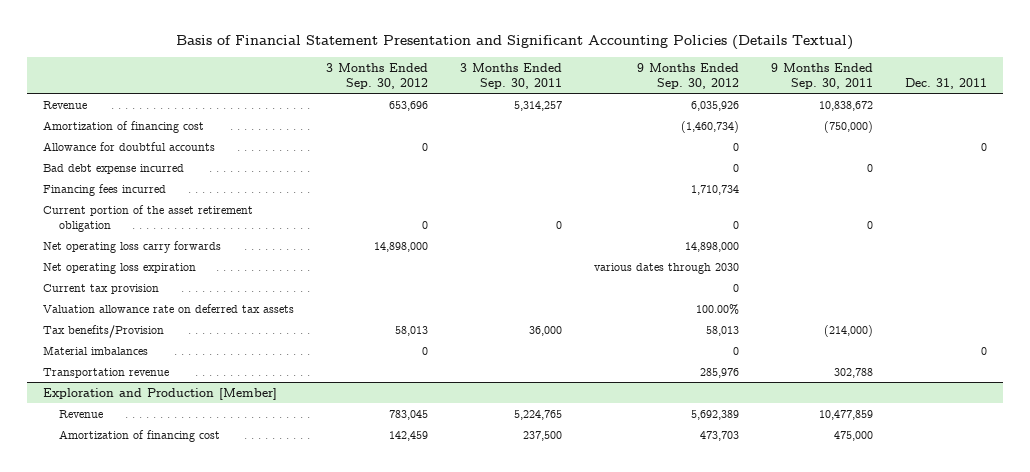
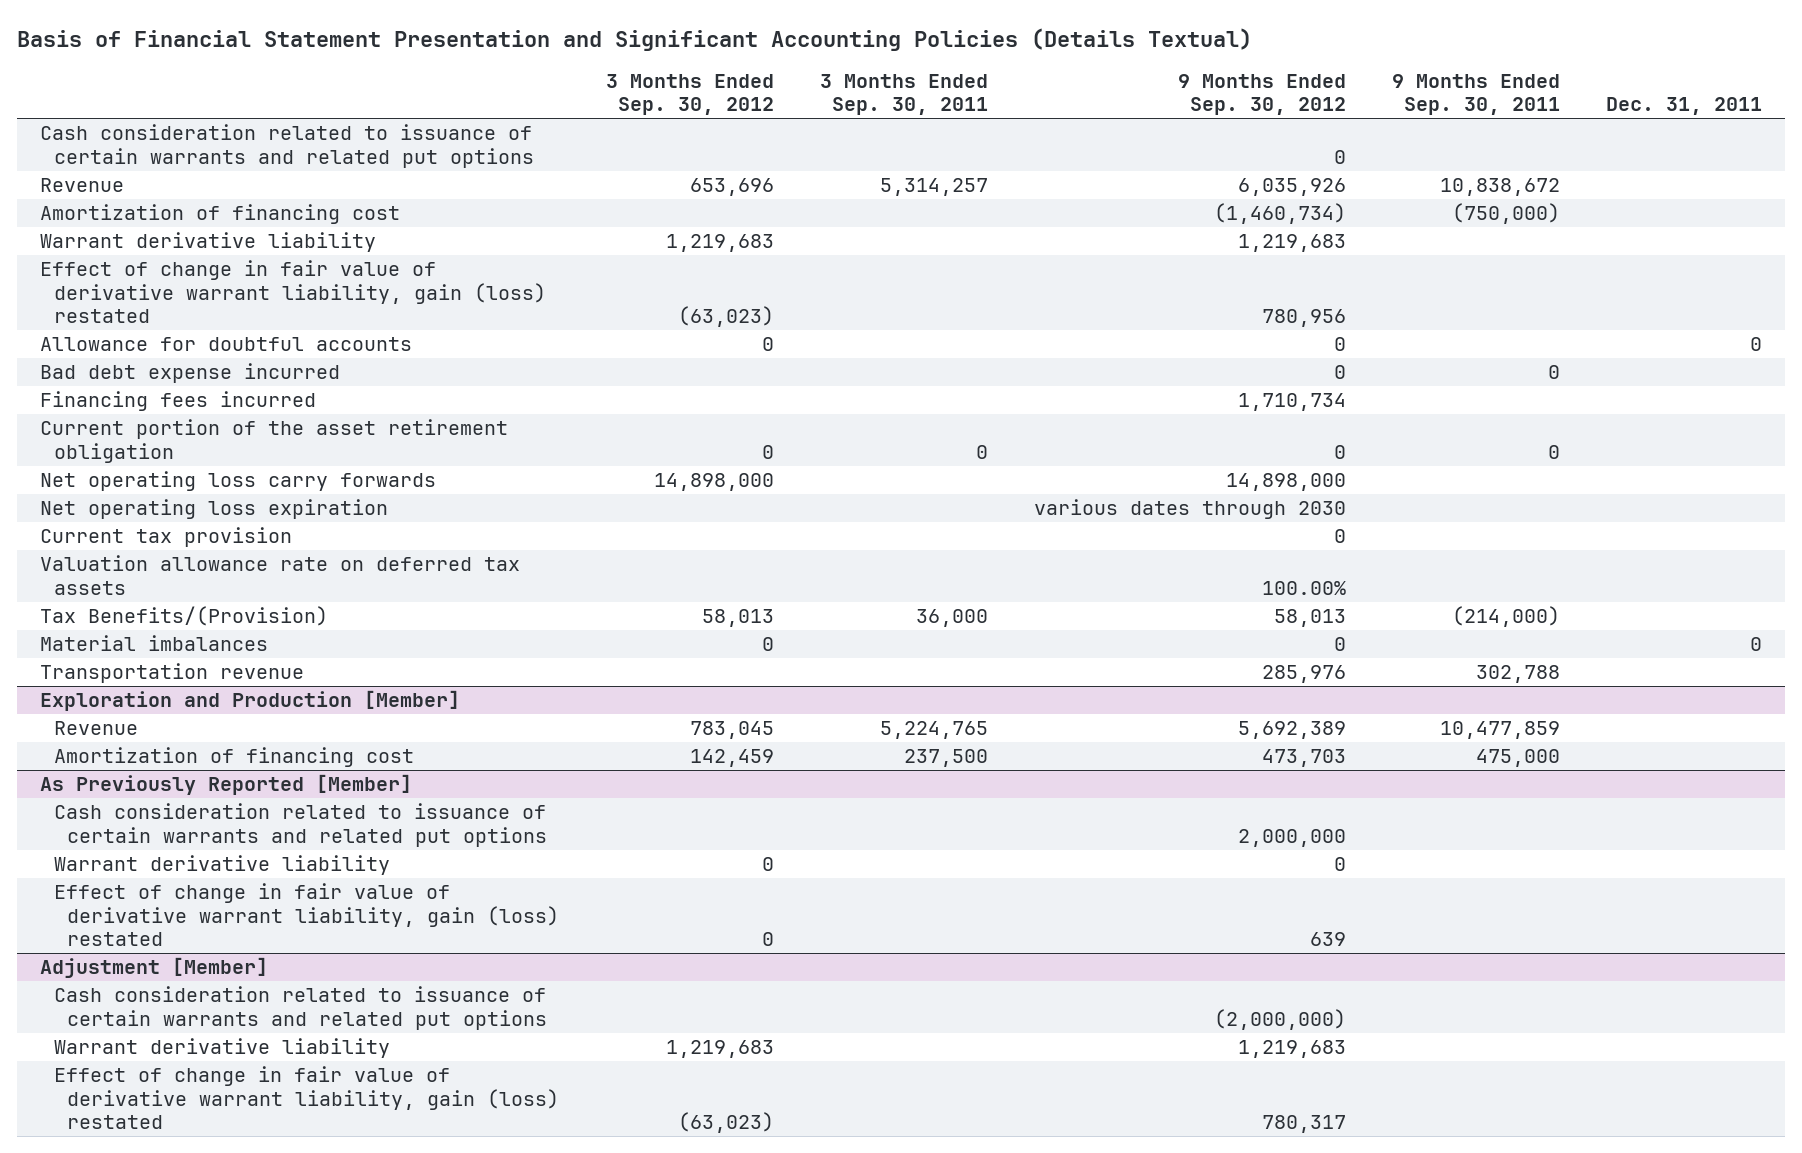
none -> [40,124,534,168] Cash consideration related to issuance of certain warrants and related put options
none -> [40,232,377,253] Warrant derivative liability
none -> [40,260,546,324] Effect of change in fair value of derivative warrant liability, gain (loss) restated
[42,324,164,338] Tax benefits/Provision -> [40,606,329,627] Tax Benefits/(Provision)
none -> [40,774,413,796] As Previously Reported [Member]
none -> [53,803,548,847] Cash consideration related to issuance of certain warrants and related put options
none -> [53,855,390,876] Warrant derivative liability
none -> [53,883,560,947] Effect of change in fair value of derivative warrant liability, gain (loss) restated
none -> [40,957,269,979] Adjustment [Member]
none -> [53,986,548,1030] Cash consideration related to issuance of certain warrants and related put options
none -> [53,1038,390,1059] Warrant derivative liability
none -> [53,1066,560,1130] Effect of change in fair value of derivative warrant liability, gain (loss) restated

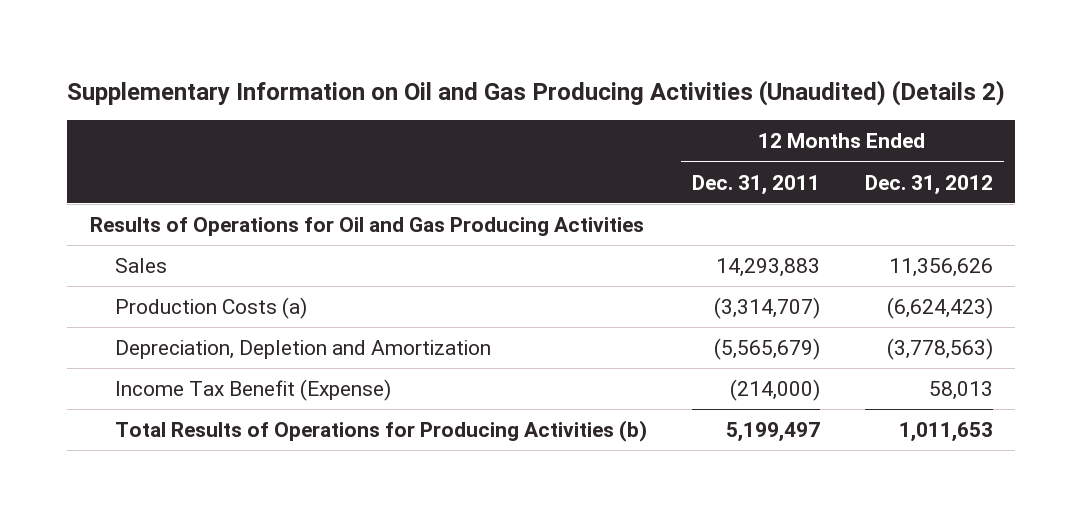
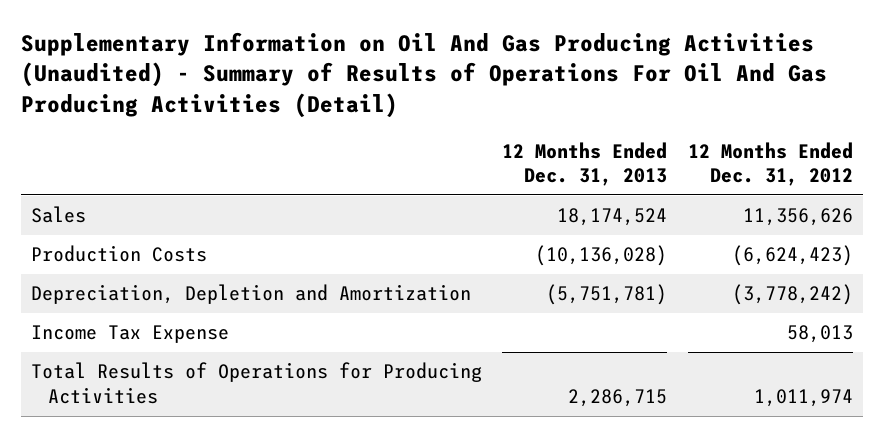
[67,79,1006,106] Supplementary Information on Oil and Gas Producing Activities (Unaudited) (Details 2) -> [20,32,827,118] Supplementary Information on Oil And Gas Producing Activities (Unaudited) - Summary of Results of Operations For Oil And Gas Producing Activities (Detail)
[691,174,820,195] Dec. 31, 2011 -> none
none -> [502,141,668,187] 12 Months Ended Dec. 31, 2013
[89,217,644,237] Results of Operations for Oil and Gas Producing Activities -> none
[114,297,307,320] Production Costs (a) -> [31,245,208,263] Production Costs
[886,338,993,361] (3,778,563) -> [731,284,853,306] (3,778,242)
[114,379,391,402] Income Tax Benefit (Expense) -> [31,325,230,344] Income Tax Expense
[114,420,647,443] Total Results of Operations for Producing Activities (b) -> [31,362,483,404] Total Results of Operations for Producing Activities
[898,422,993,443] 1,011,653 -> [753,388,853,407] 1,011,974

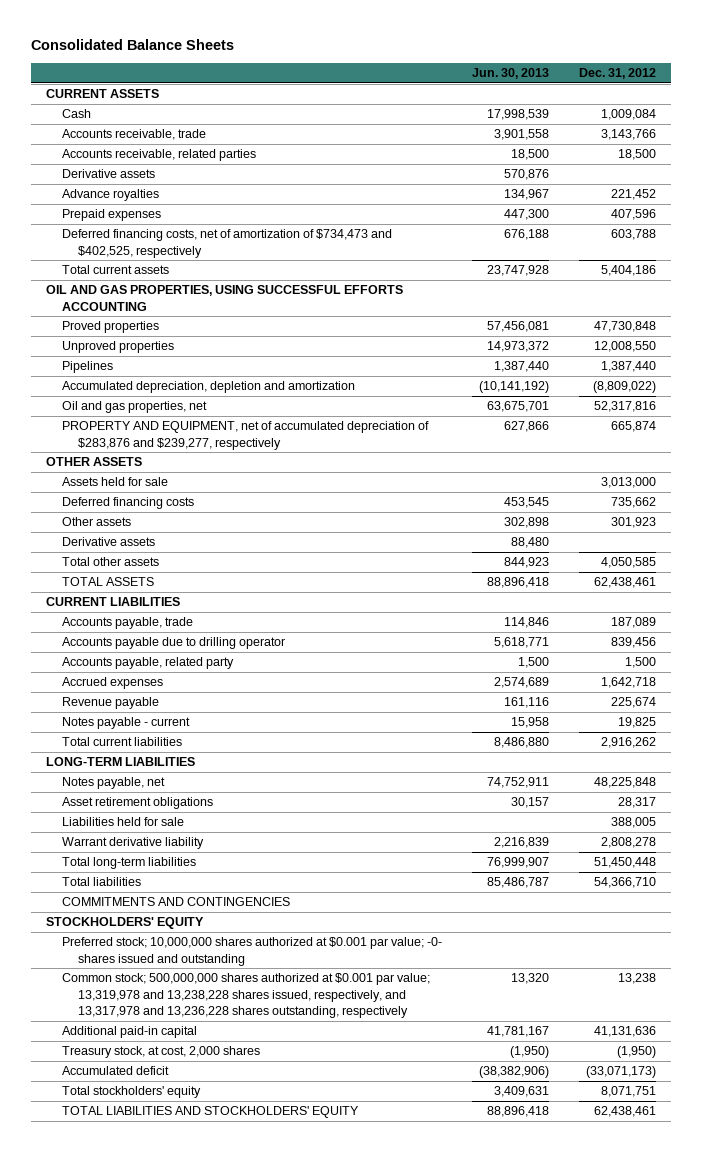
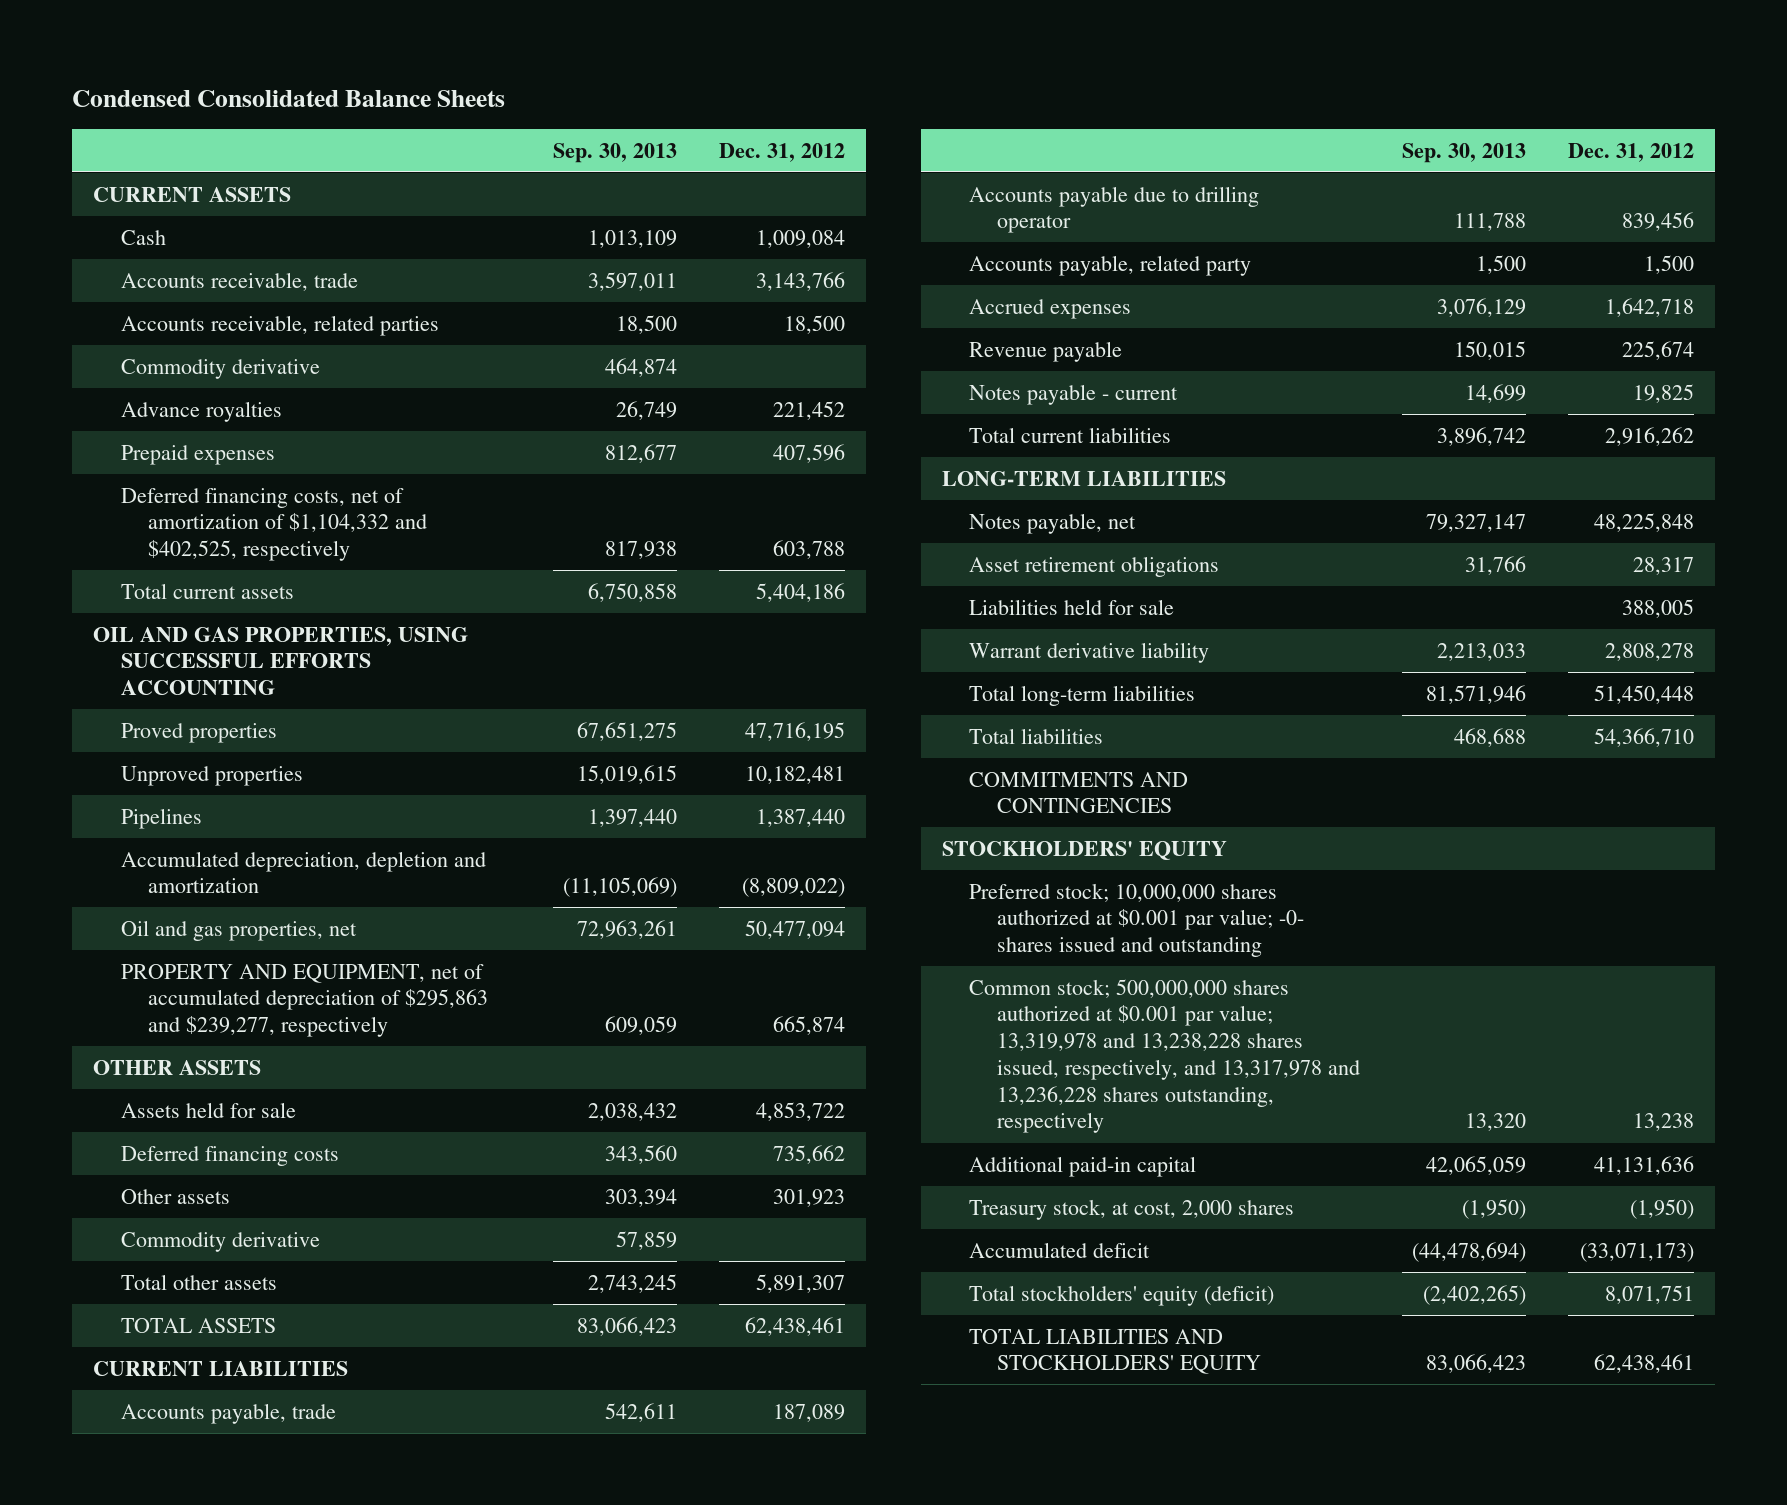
[30,39,234,51] Consolidated Balance Sheets -> [72,89,506,107] Condensed Consolidated Balance Sheets
[472,68,550,80] Jun. 30, 2013 -> none
none -> [552,142,677,163] Sep. 30, 2013
[61,169,155,179] Derivative assets -> none
none -> [120,358,320,379] Commodity derivative
[61,229,392,258] Deferred financing costs, net of amortization of $734,473 and $402,525, respectively -> [120,487,427,562] Deferred financing costs, net of amortization of $1,104,332 and $402,525, respectively
[594,321,657,333] 47,730,848 -> [744,721,845,741] 47,716,195
[594,341,657,353] 12,008,550 -> [744,765,845,784] 10,182,481
[594,401,657,413] 52,317,816 -> [744,919,845,939] 50,477,094
[61,421,429,450] PROPERTY AND EQUIPMENT, net of accumulated depreciation of $283,876 and $239,277, respectively -> [120,963,488,1038] PROPERTY AND EQUIPMENT, net of accumulated depreciation of $295,863 and $239,277, respectively
[601,477,657,489] 3,013,000 -> [755,1101,845,1121] 4,853,722
[61,537,155,547] Derivative assets -> none
none -> [120,1231,320,1252] Commodity derivative
[601,557,657,569] 4,050,585 -> [755,1273,845,1293] 5,891,307
[61,1086,201,1099] Total stockholders' equity -> [969,1284,1275,1306] Total stockholders' equity (deficit)

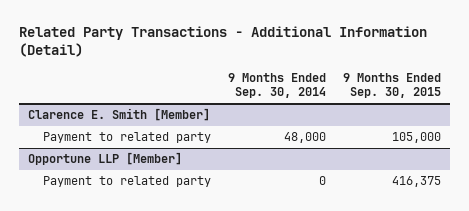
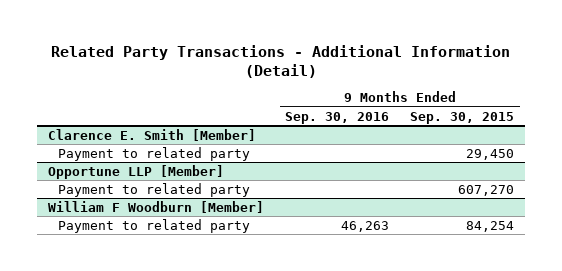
[228,72,327,99] 9 Months Ended Sep. 30, 2014 -> none
none -> [285,111,390,124] Sep. 30, 2016
[392,132,442,144] 105,000 -> [466,148,515,160] 29,450
[392,176,442,188] 416,375 -> [458,184,515,196] 607,270
none -> [48,200,265,213] William F Woodburn [Member]
none -> [58,218,251,233] Payment to related party

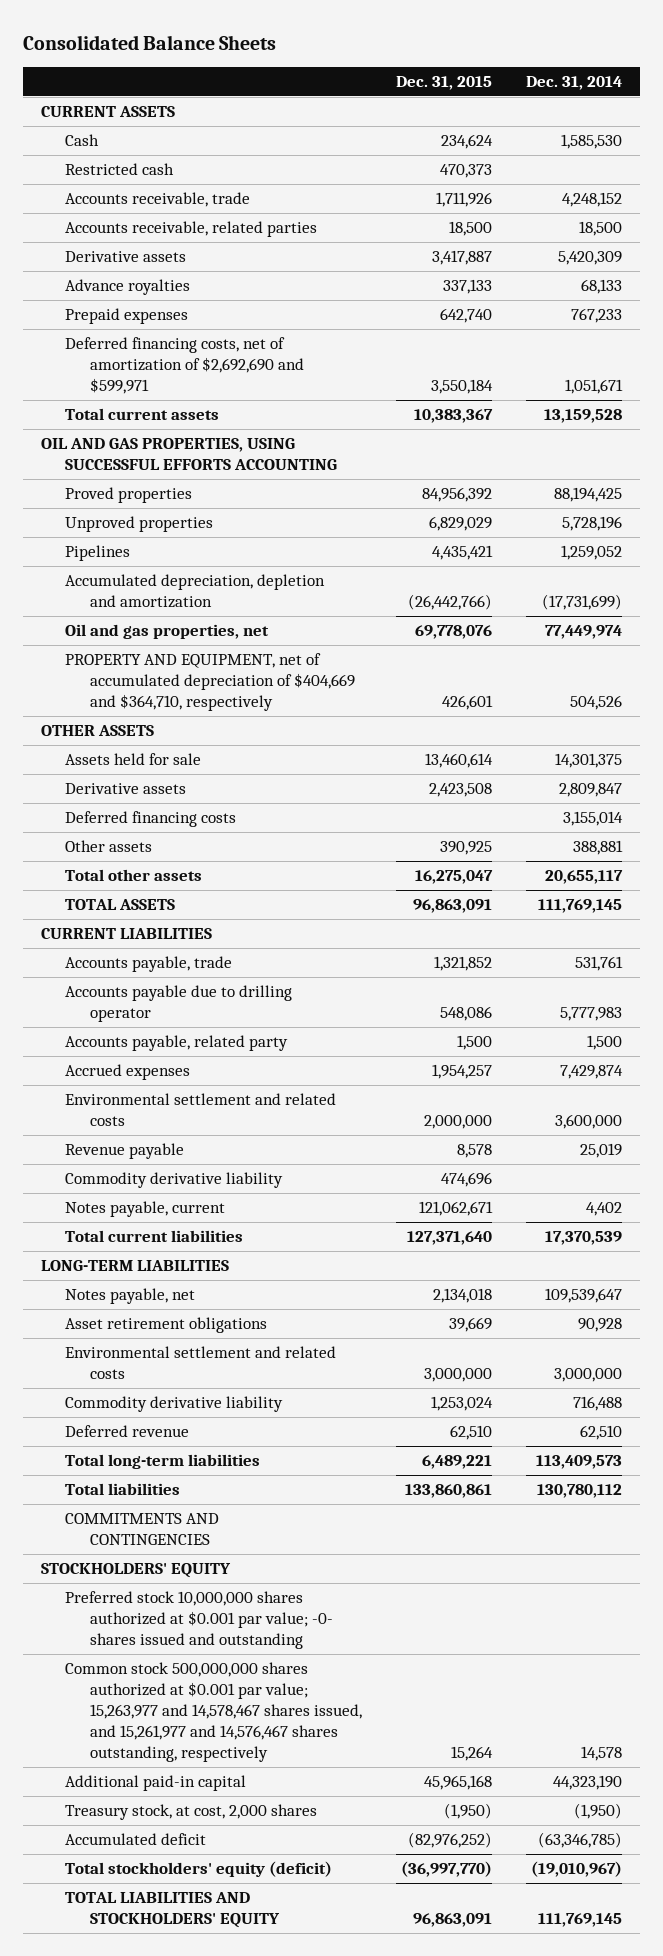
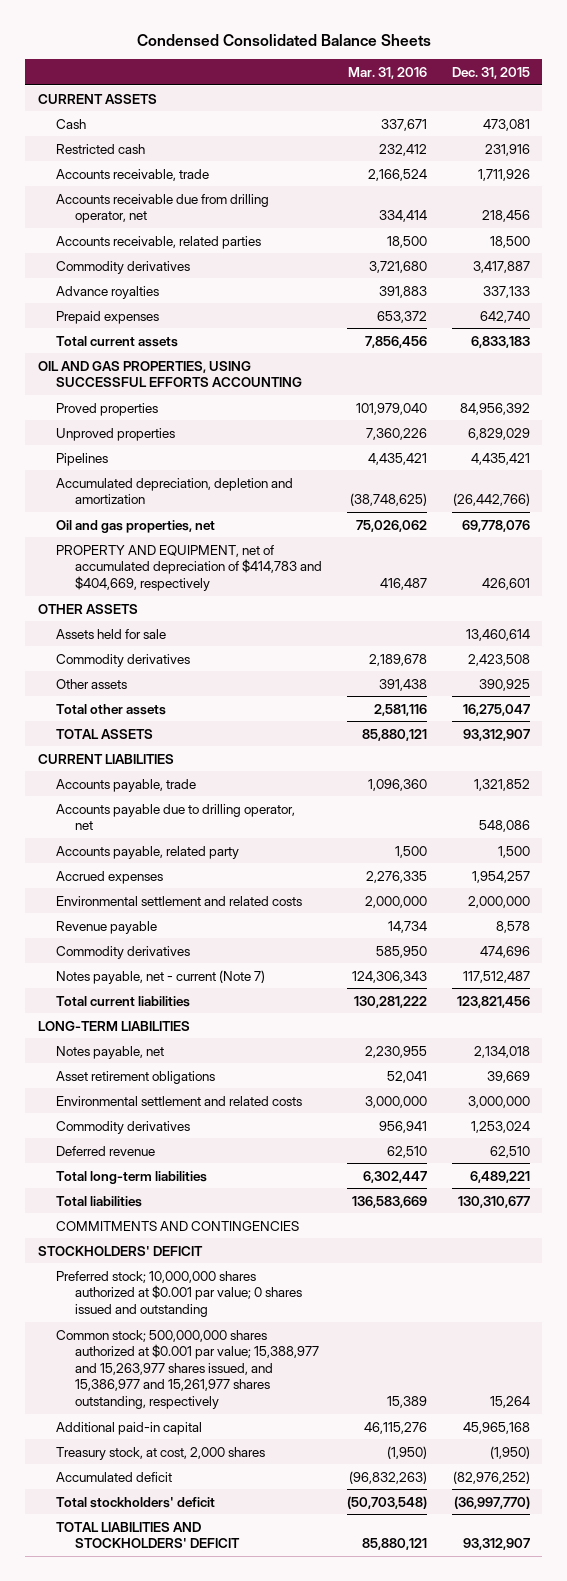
[23,34,277,50] Consolidated Balance Sheets -> [136,33,431,46] Condensed Consolidated Balance Sheets
[526,76,623,91] Dec. 31, 2014 -> none
none -> [347,66,427,79] Mar. 31, 2016
[440,134,493,150] 234,624 -> [482,118,530,131] 473,081
[439,164,492,179] 470,373 -> [484,143,530,156] 231,916
none -> [56,193,270,224] Accounts receivable due from drilling operator, net
[65,251,187,263] Derivative assets -> [56,260,191,274] Commodity derivatives
[65,337,304,395] Deferred financing costs, net of amortization of $2,692,690 and $599,971 -> none
[413,409,493,424] 10,383,367 -> [470,335,530,348] 6,833,183
[65,653,355,712] PROPERTY AND EQUIPMENT, net of accumulated depreciation of $404,669 and $364,710, respectively -> [56,544,322,591] PROPERTY AND EQUIPMENT, net of accumulated depreciation of $414,783 and $404,669, respectively
[65,811,237,828] Deferred financing costs -> none
[65,783,187,795] Derivative assets -> [56,653,191,667] Commodity derivatives
[412,899,492,914] 96,863,091 -> [462,728,530,741] 93,312,907
[65,985,293,1023] Accounts payable due to drilling operator -> [56,803,296,831] Accounts payable due to drilling operator, net
[65,1172,284,1189] Commodity derivative liability -> [56,945,191,959] Commodity derivatives
[65,1201,226,1218] Notes payable, current -> [56,969,266,984] Notes payable, net - current (Note 7)
[418,1201,493,1217] 121,062,671 -> [462,970,530,983] 117,512,487
[406,1231,492,1246] 127,371,640 -> [456,995,530,1008] 123,821,456
[65,1396,284,1413] Commodity derivative liability -> [56,1120,191,1134] Commodity derivatives
[404,1484,492,1499] 133,860,861 -> [457,1195,530,1208] 130,310,677
[40,1563,231,1579] STOCKHOLDERS' EQUITY -> [37,1245,203,1256] STOCKHOLDERS' DEFICIT
[65,1591,333,1650] Preferred stock 10,000,000 shares authorized at $0.001 par value; -0- shares issued and outstanding -> [56,1270,302,1317] Preferred stock; 10,000,000 shares authorized at $0.001 par value; 0 shares issued and outstanding
[65,1662,362,1763] Common stock 500,000,000 shares authorized at $0.001 par value; 15,263,977 and 14,578,467 shares issued, and 15,261,977 and 14,576,467 shares outstanding, respectively -> [56,1329,319,1410] Common stock; 500,000,000 shares authorized at $0.001 par value; 15,388,977 and 15,263,977 shares issued, and 15,386,977 and 15,261,977 shares outstanding, respectively
[65,1861,333,1878] Total stockholders' equity (deficit) -> [56,1496,216,1508] Total stockholders' deficit
[65,1892,280,1929] TOTAL LIABILITIES AND STOCKHOLDERS' EQUITY -> [56,1521,240,1549] TOTAL LIABILITIES AND STOCKHOLDERS' DEFICIT
[412,1913,492,1928] 96,863,091 -> [462,1538,530,1551] 93,312,907

